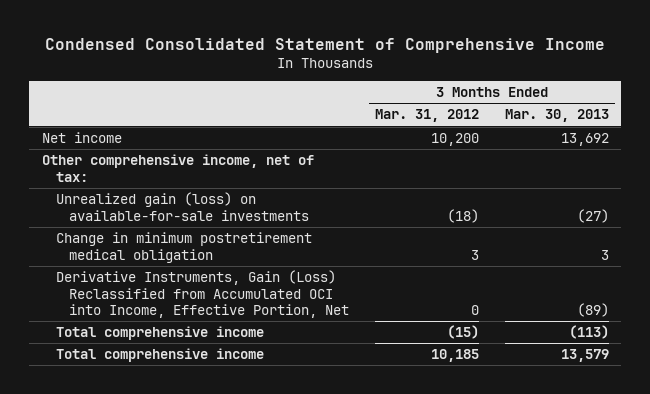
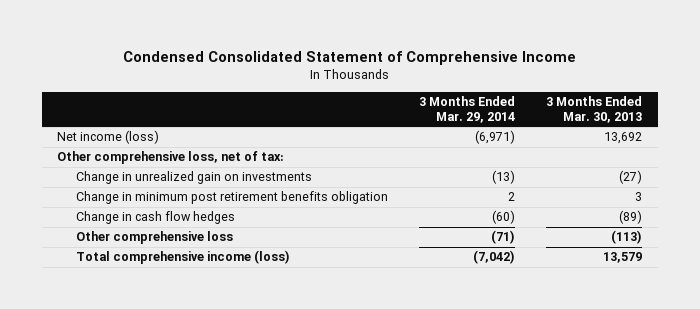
[374,109,479,123] Mar. 31, 2012 -> none
none -> [419,95,516,123] 3 Months Ended Mar. 29, 2014
[41,132,122,144] Net income -> [57,130,160,145] Net income (loss)
[41,154,314,182] Other comprehensive income, net of tax: -> [57,151,285,165] Other comprehensive loss, net of tax:
[55,192,310,221] Unrealized gain (loss) on available-for-sale investments -> [75,171,312,185] Change in unrealized gain on investments
[55,232,312,263] Change in minimum postretirement medical obligation -> [75,191,388,205] Change in minimum post retirement benefits obligation
[55,270,350,319] Derivative Instruments, Gain (Loss) Reclassified from Accumulated OCI into Income, Effective Portion, Net -> [75,211,235,225] Change in cash flow hedges
[55,326,264,341] Total comprehensive income -> [75,231,233,245] Other comprehensive loss
[55,348,264,363] Total comprehensive income -> [75,250,290,265] Total comprehensive income (loss)

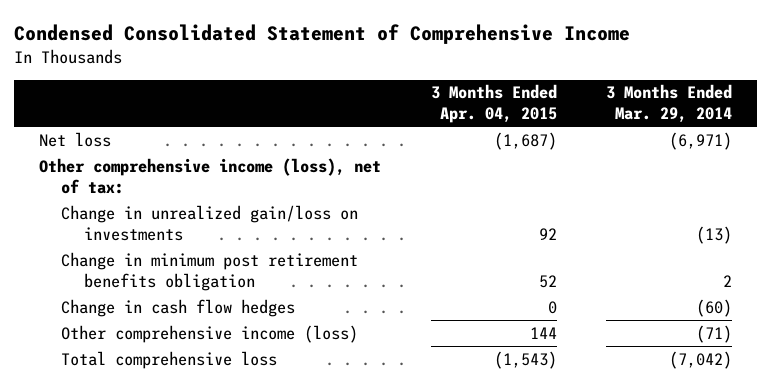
[546,95,643,123] 3 Months Ended Mar. 30, 2013 -> none
none -> [430,84,557,124] 3 Months Ended Apr. 04, 2015
[57,130,160,145] Net income (loss) -> [39,131,112,147] Net loss
[57,151,285,165] Other comprehensive loss, net of tax: -> [39,157,382,194] Other comprehensive income (loss), net of tax:
[75,171,312,185] Change in unrealized gain on investments -> [61,204,359,241] Change in unrealized gain/loss on investments
[75,231,233,245] Other comprehensive loss -> [61,324,359,343] Other comprehensive income (loss)
[75,250,290,265] Total comprehensive income (loss) -> [61,350,278,369] Total comprehensive loss

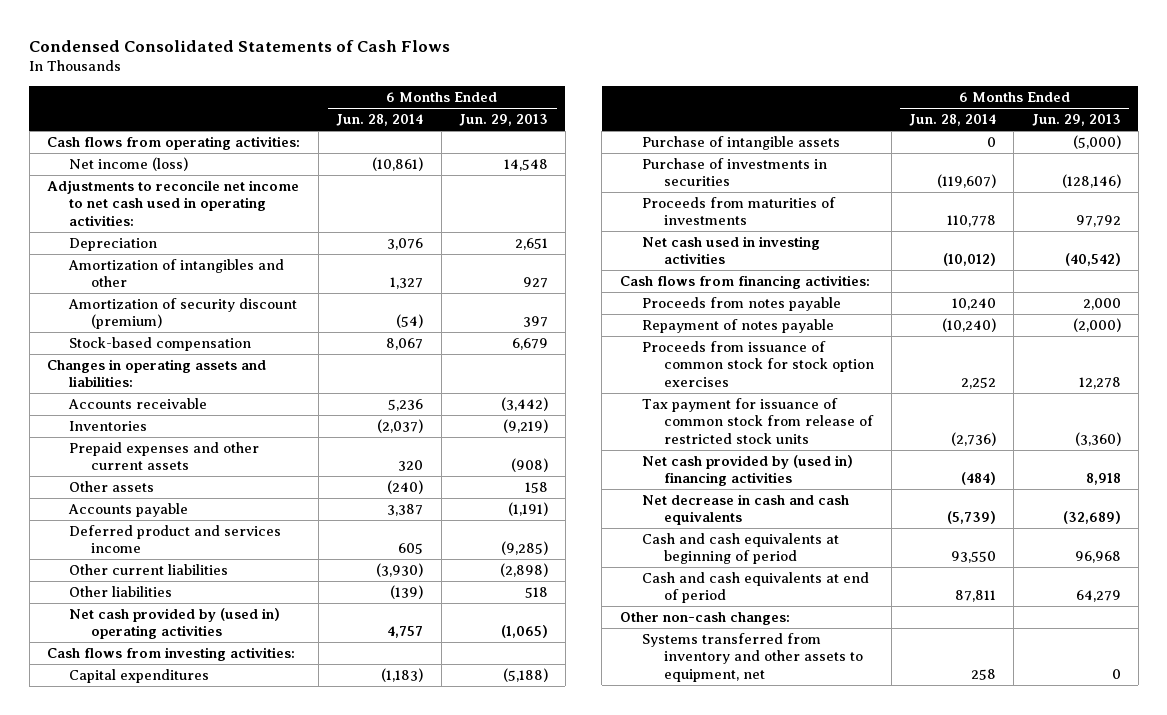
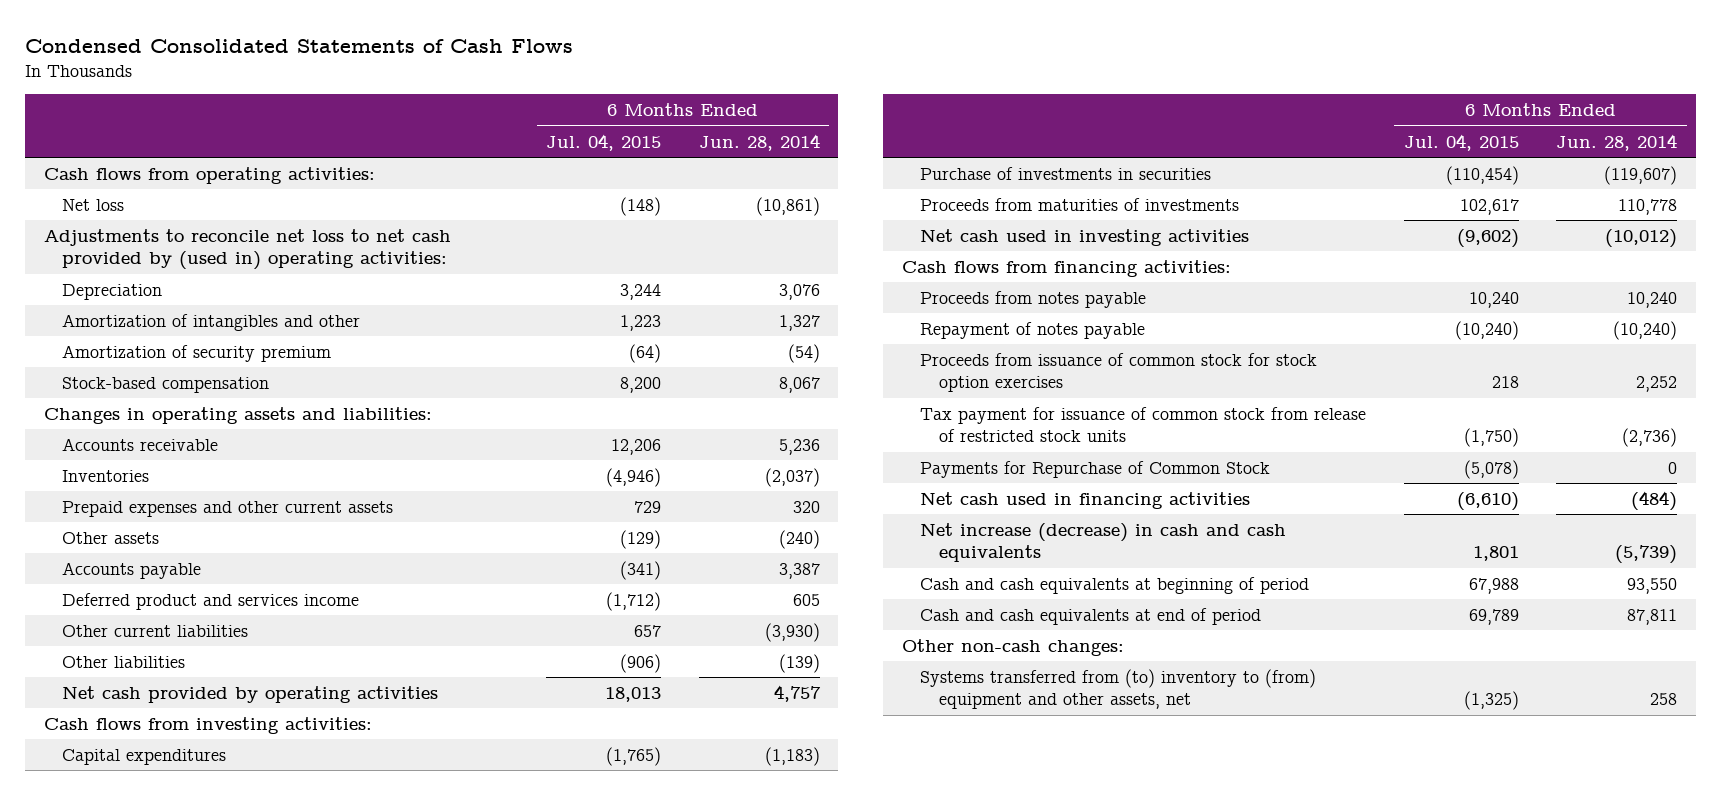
[458,114,548,127] Jun. 29, 2013 -> none
none -> [545,133,661,151] Jul. 04, 2015
[68,157,188,172] Net income (loss) -> [62,198,125,211] Net loss
[46,180,299,226] Adjustments to reconcile net income to net cash used in operating activities: -> [43,228,451,271] Adjustments to reconcile net loss to net cash provided by (used in) operating activities:
[67,298,297,330] Amortization of security discount (premium) -> [62,344,332,362] Amortization of security premium
[68,608,280,640] Net cash provided by (used in) operating activities -> [62,685,439,703] Net cash provided by operating activities
[641,136,840,151] Purchase of intangible assets -> none
none -> [920,460,1271,478] Payments for Repurchase of Common Stock
[641,455,853,487] Net cash provided by (used in) financing activities -> [920,491,1251,509] Net cash used in financing activities
[641,494,849,526] Net decrease in cash and cash equivalents -> [920,522,1287,563] Net increase (decrease) in cash and cash equivalents
[641,633,863,682] Systems transferred from inventory and other assets to equipment, net -> [920,668,1317,710] Systems transferred from (to) inventory to (from) equipment and other assets, net

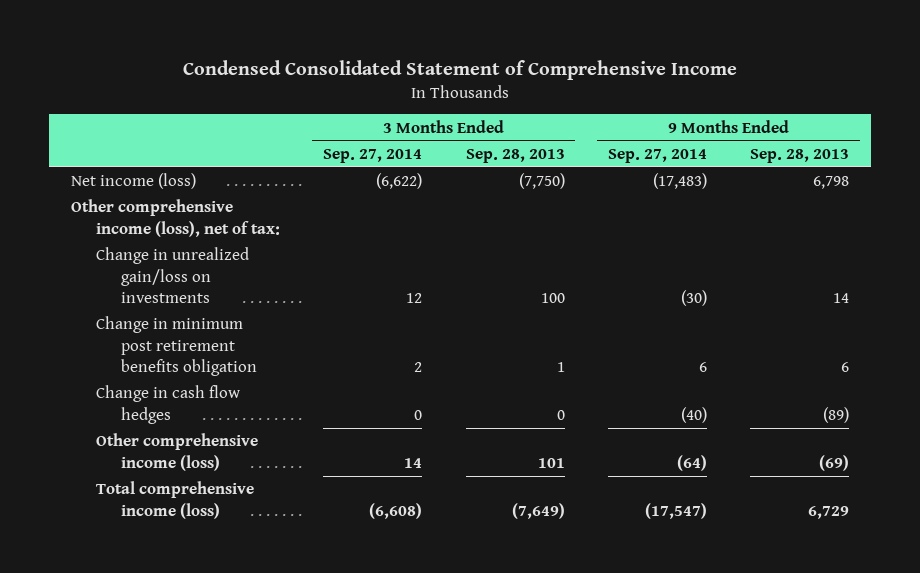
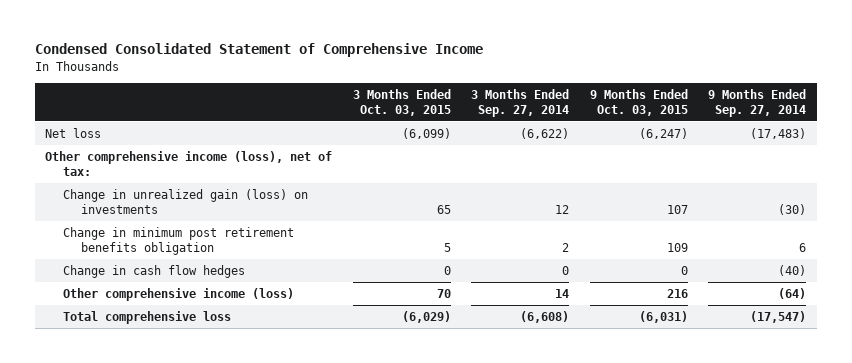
[465,148,565,163] Sep. 28, 2013 -> none
[750,148,850,163] Sep. 28, 2013 -> none
none -> [352,88,451,116] 3 Months Ended Oct. 03, 2015
none -> [589,88,688,116] 9 Months Ended Oct. 03, 2015
[70,173,196,190] Net income (loss) -> [45,127,102,138] Net loss
[95,247,249,304] Change in unrealized gain/loss on investments -> [63,188,309,214] Change in unrealized gain (loss) on investments
[95,481,254,519] Total comprehensive income (loss) -> [63,310,232,324] Total comprehensive loss

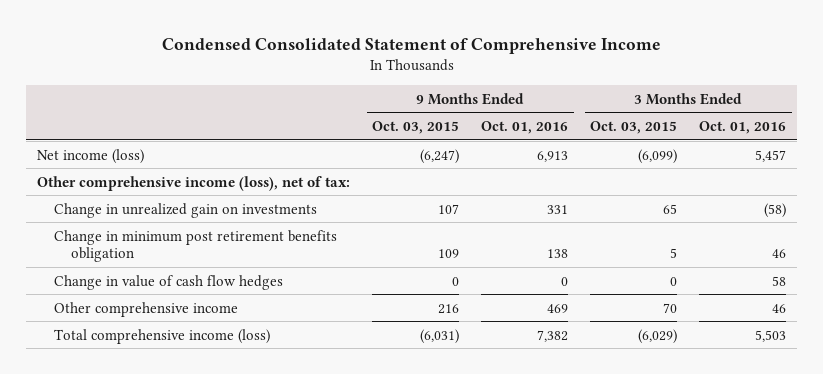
[471,88,570,117] 3 Months Ended Sep. 27, 2014 -> none
[708,88,807,117] 9 Months Ended Sep. 27, 2014 -> none
none -> [481,120,569,134] Oct. 01, 2016
none -> [699,120,787,134] Oct. 01, 2016
[45,127,102,138] Net loss -> [37,148,145,164] Net income (loss)
[63,188,309,214] Change in unrealized gain (loss) on investments -> [53,202,317,218] Change in unrealized gain on investments
[63,264,246,278] Change in cash flow hedges -> [53,274,283,290] Change in value of cash flow hedges
[63,287,295,301] Other comprehensive income (loss) -> [53,301,238,317] Other comprehensive income
[63,310,232,324] Total comprehensive loss -> [53,328,270,344] Total comprehensive income (loss)

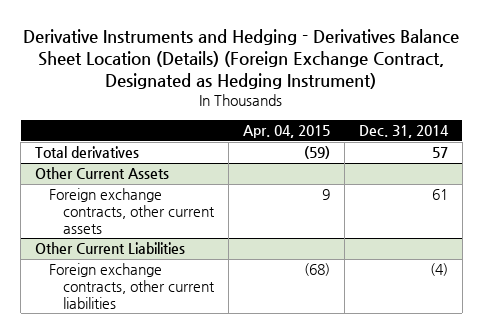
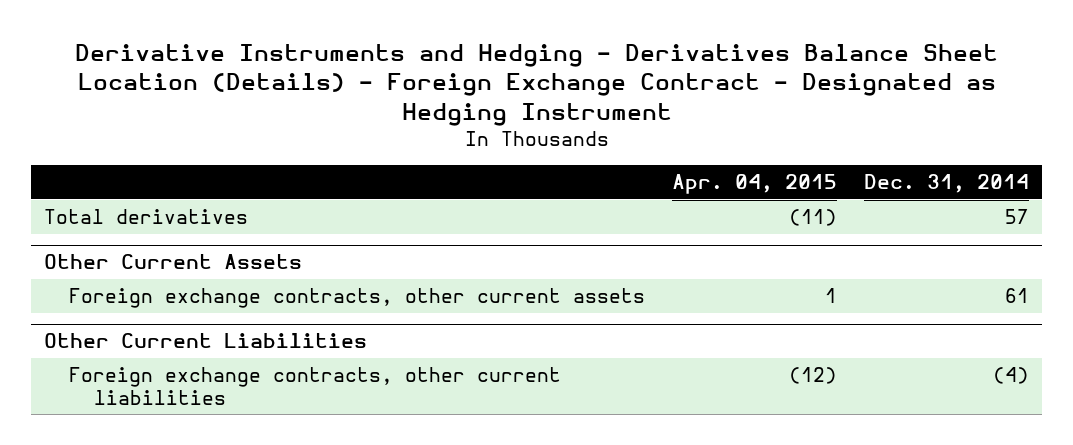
[23,29,460,90] Derivative Instruments and Hedging - Derivatives Balance Sheet Location (Details) (Foreign Exchange Contract, Designated as Hedging Instrument) -> [74,43,998,127] Derivative Instruments and Hedging - Derivatives Balance Sheet Location (Details) - Foreign Exchange Contract - Designated as Hedging Instrument
[303,146,330,160] (59) -> [788,209,837,227] (11)
[321,189,330,201] 9 -> [824,288,837,304] 1
[303,263,330,277] (68) -> [788,367,837,385] (12)

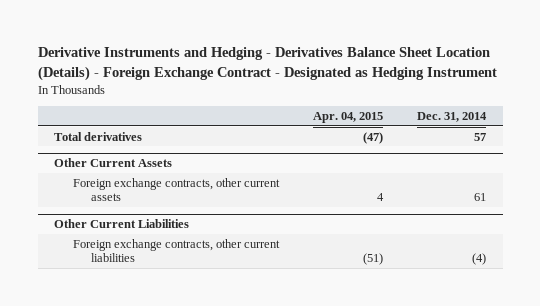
[788,209,837,227] (11) -> [362,131,383,144] (47)
[824,288,837,304] 1 -> [376,193,384,202] 4
[788,367,837,385] (12) -> [362,253,383,266] (51)

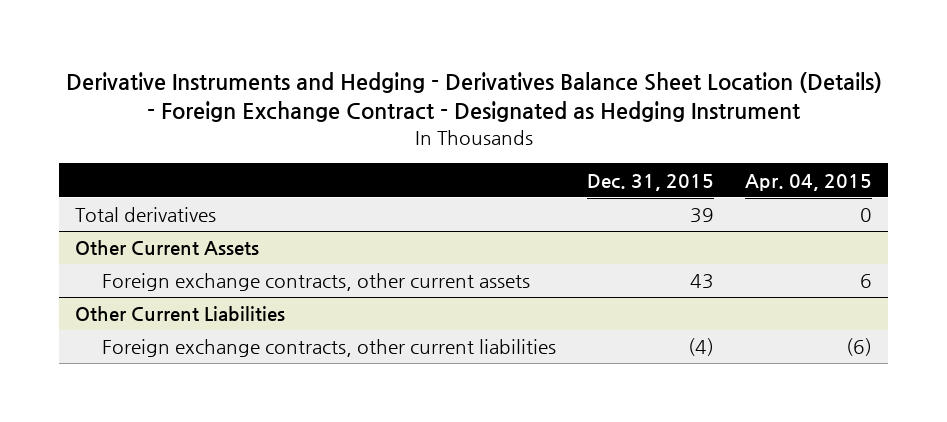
[416,111,487,122] Dec. 31, 2014 -> none
none -> [587,173,715,191] Dec. 31, 2015
[362,131,383,144] (47) -> [860,208,873,223] 0
[376,193,384,202] 4 -> [860,274,873,289] 6
[362,253,383,266] (51) -> [846,338,873,357] (6)

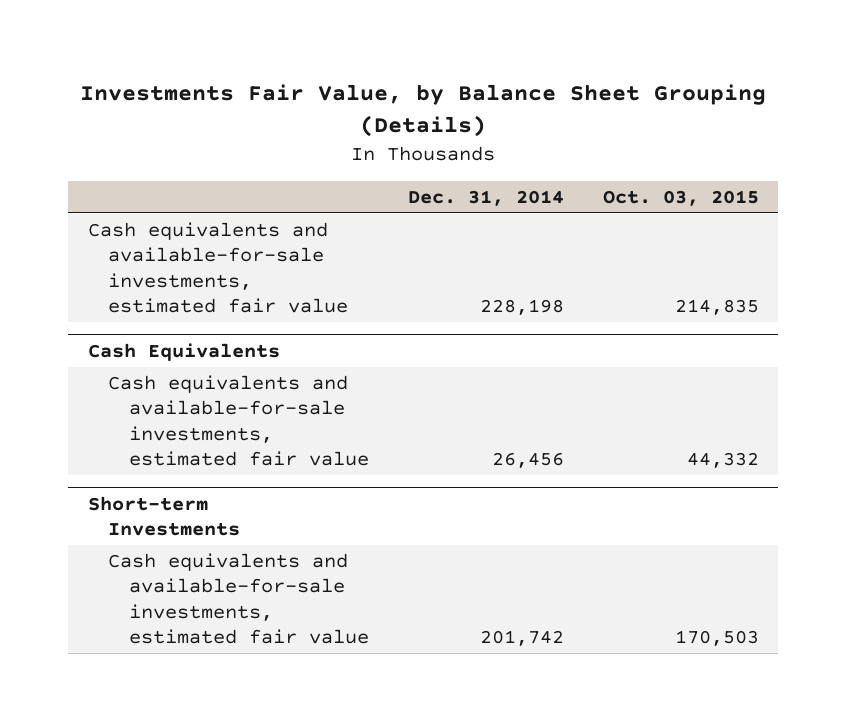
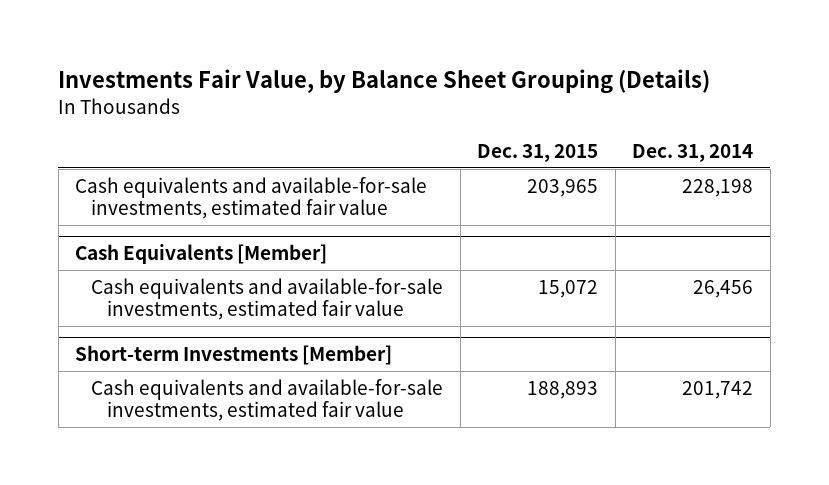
[602,189,759,206] Oct. 03, 2015 -> none
none -> [477,143,599,162] Dec. 31, 2015
[87,342,280,361] Cash Equivalents -> [75,244,328,265] Cash Equivalents [Member]
[87,495,241,537] Short-term Investments -> [75,345,393,366] Short-term Investments [Member]

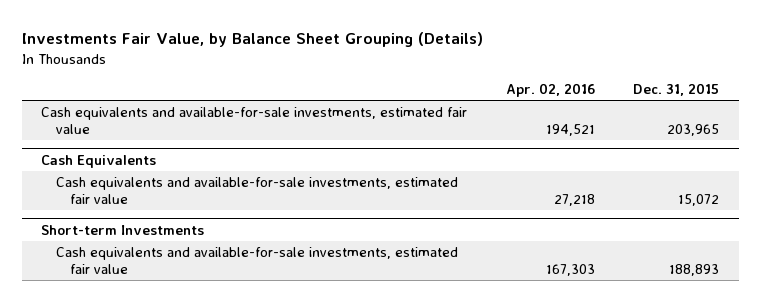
[632,143,754,162] Dec. 31, 2014 -> none
none -> [505,82,595,97] Apr. 02, 2016
[75,244,328,265] Cash Equivalents [Member] -> [41,154,157,168] Cash Equivalents
[75,345,393,366] Short-term Investments [Member] -> [41,224,205,235] Short-term Investments

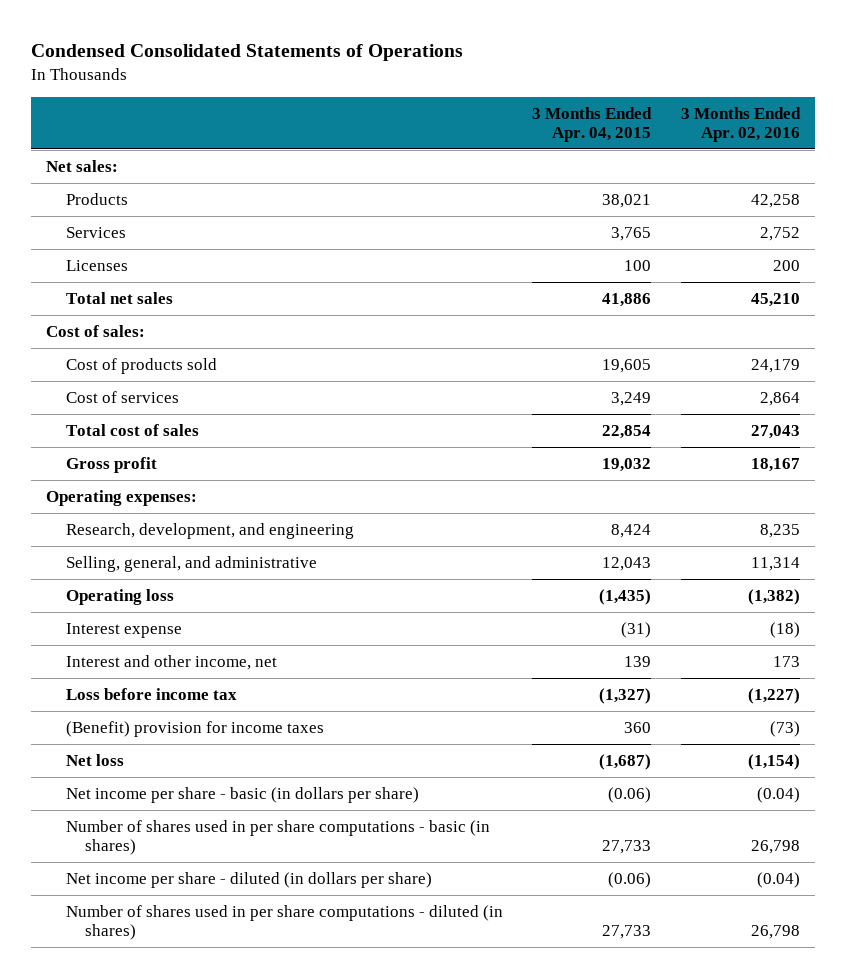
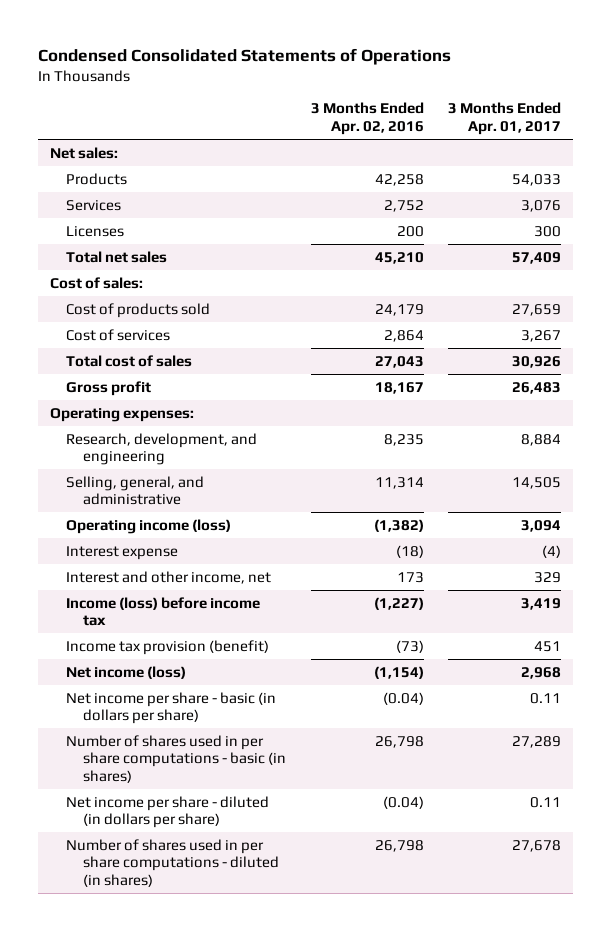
[532,106,653,142] 3 Months Ended Apr. 04, 2015 -> none
none -> [448,102,562,136] 3 Months Ended Apr. 01, 2017
[65,588,174,605] Operating loss -> [66,518,232,534] Operating income (loss)
[65,687,237,700] Loss before income tax -> [66,596,261,627] Income (loss) before income tax
[65,720,324,737] (Benefit) provision for income taxes -> [66,639,270,655] Income tax provision (benefit)
[65,753,124,766] Net loss -> [66,665,187,679] Net income (loss)

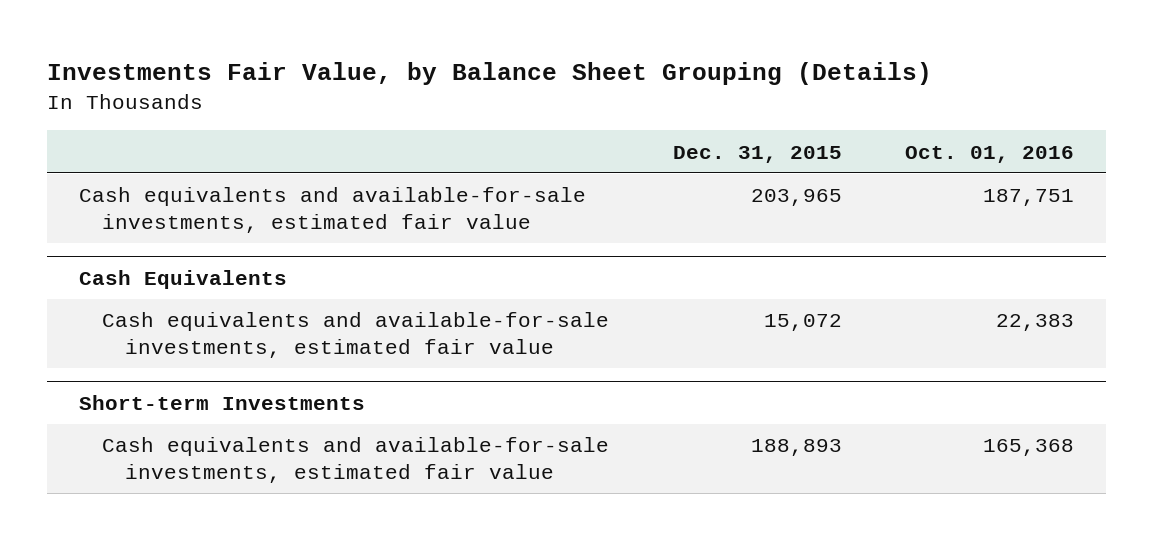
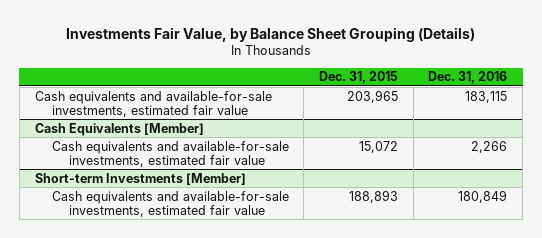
[905,145,1075,163] Oct. 01, 2016 -> none
none -> [428,71,508,85] Dec. 31, 2016
[78,269,287,289] Cash Equivalents -> [34,122,204,136] Cash Equivalents [Member]
[78,394,365,410] Short-term Investments -> [34,172,246,185] Short-term Investments [Member]

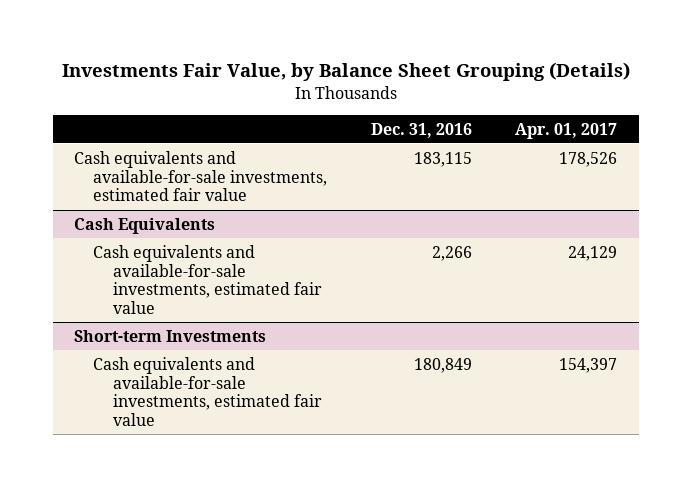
[318,71,398,85] Dec. 31, 2015 -> none
none -> [514,122,617,139] Apr. 01, 2017
[34,122,204,136] Cash Equivalents [Member] -> [74,217,216,234] Cash Equivalents
[34,172,246,185] Short-term Investments [Member] -> [74,329,267,342] Short-term Investments

